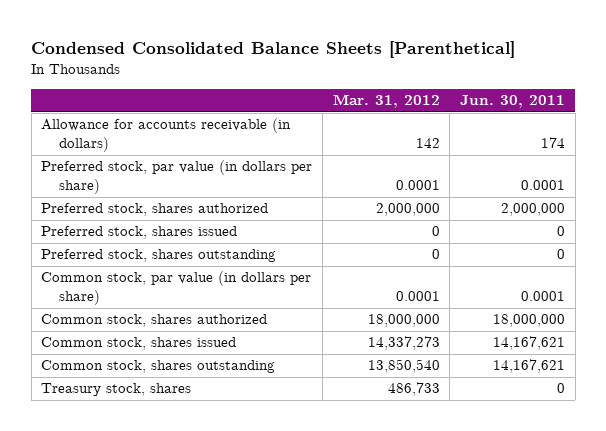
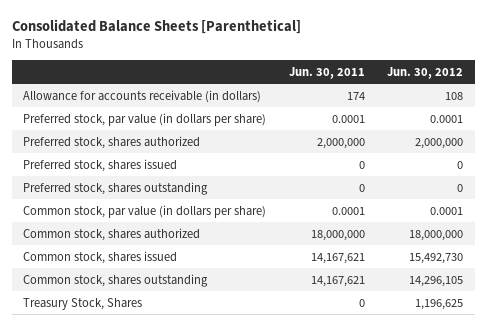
[31,41,516,59] Condensed Consolidated Balance Sheets [Parenthetical] -> [11,18,301,34] Consolidated Balance Sheets [Parenthetical]
[332,94,440,109] Mar. 31, 2012 -> none
none -> [387,66,464,79] Jun. 30, 2012
[41,383,192,397] Treasury stock, shares -> [22,297,142,310] Treasury Stock, Shares

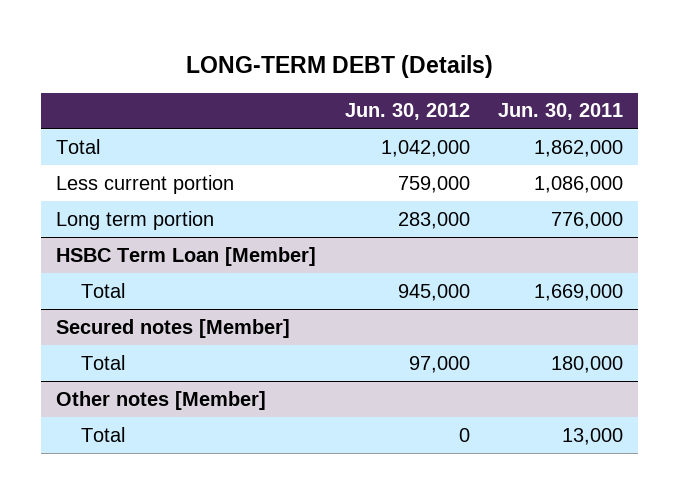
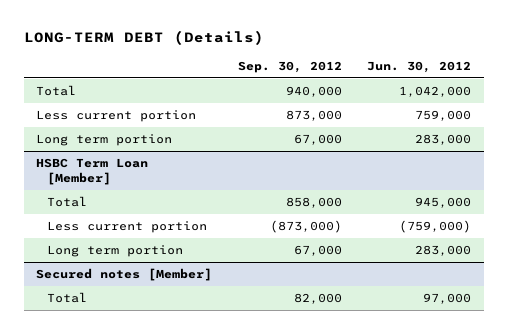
[498,103,624,121] Jun. 30, 2011 -> none
none -> [237,60,342,73] Sep. 30, 2012
none -> [47,221,208,234] Less current portion
none -> [47,245,184,258] Long term portion
[55,390,266,410] Other notes [Member] -> none
[80,426,125,442] Total -> none

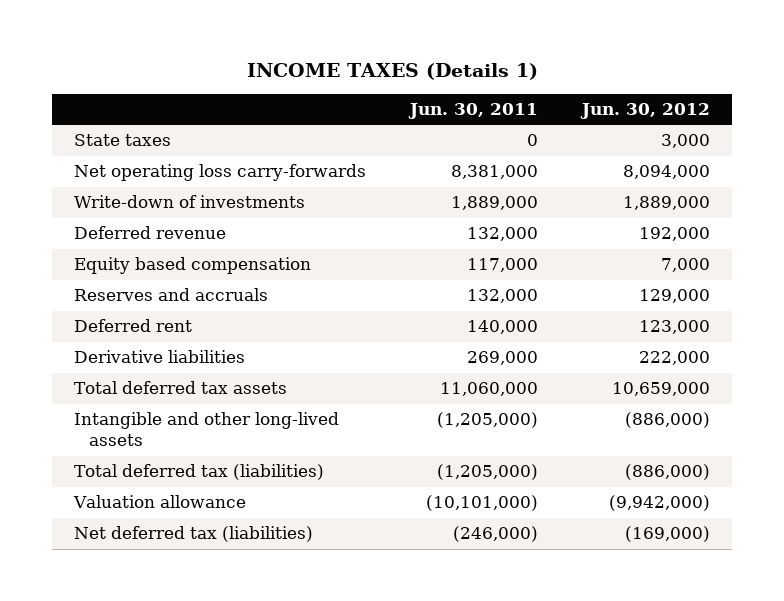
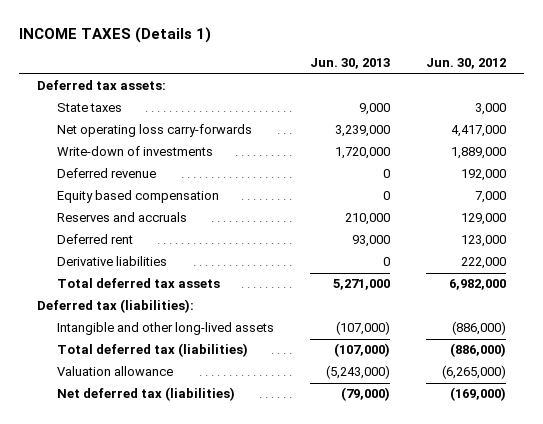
[407,102,538,119] Jun. 30, 2011 -> none
none -> [309,58,390,70] Jun. 30, 2013
none -> [37,80,167,91] Deferred tax assets:
[623,165,711,180] 8,094,000 -> [451,125,507,138] 4,417,000
[612,382,711,397] 10,659,000 -> [449,279,507,291] 6,982,000
none -> [37,299,195,314] Deferred tax (liabilities):
[609,495,711,512] (9,942,000) -> [442,365,507,380] (6,265,000)

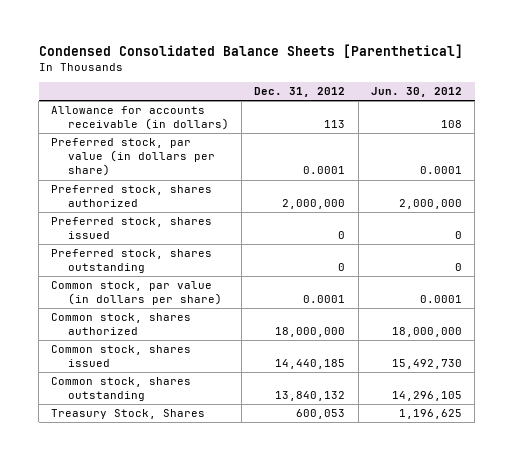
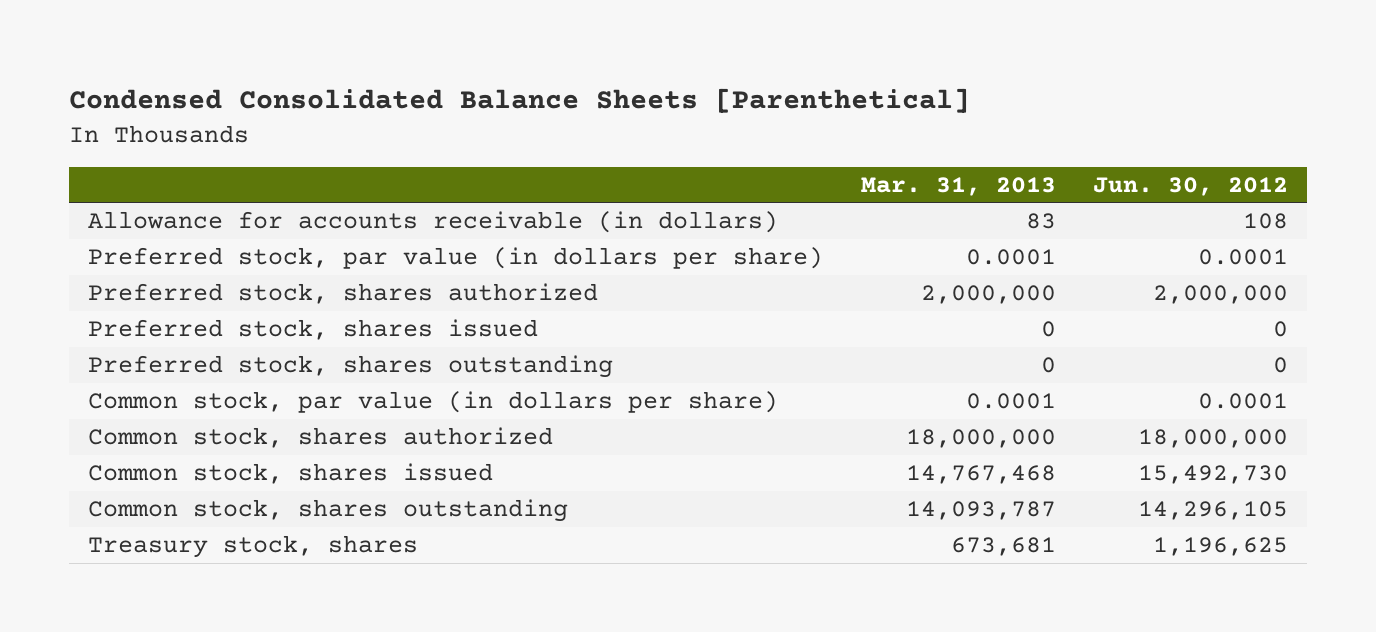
[254,86,346,97] Dec. 31, 2012 -> none
none -> [860,176,1056,196] Mar. 31, 2013
[51,409,206,420] Treasury Stock, Shares -> [88,535,419,559] Treasury stock, shares

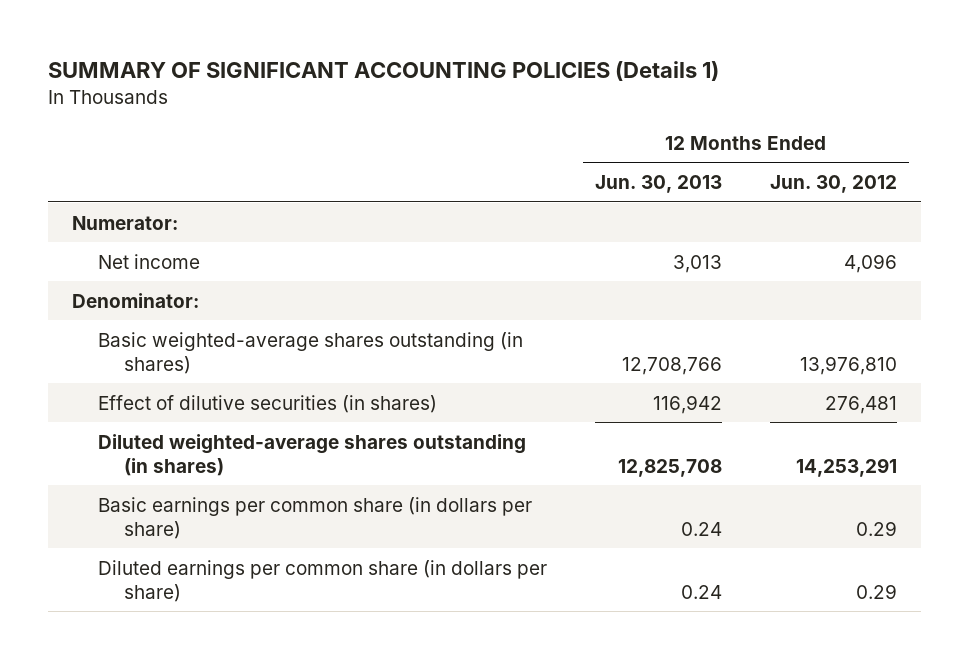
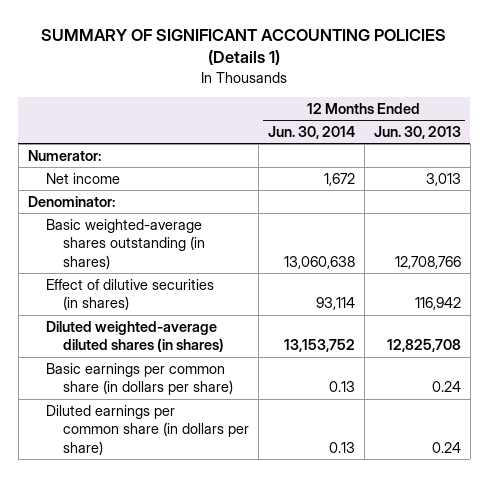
[770,175,898,194] Jun. 30, 2012 -> none
none -> [268,126,356,140] Jun. 30, 2014
[98,433,527,476] Diluted weighted-average shares outstanding (in shares) -> [45,320,225,353] Diluted weighted-average diluted shares (in shares)

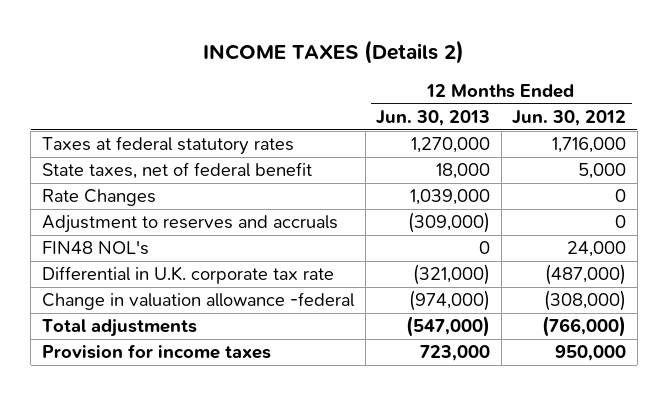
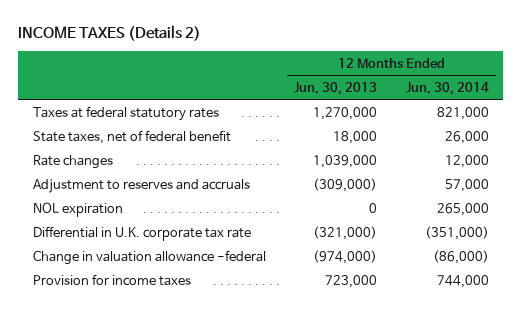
[512,109,627,126] Jun. 30, 2012 -> none
none -> [405,81,489,95] Jun. 30, 2014
[41,189,156,207] Rate Changes -> [32,154,113,169] Rate changes
[41,241,149,256] FIN48 NOL's -> [32,201,123,217] NOL expiration
[41,319,197,338] Total adjustments -> none

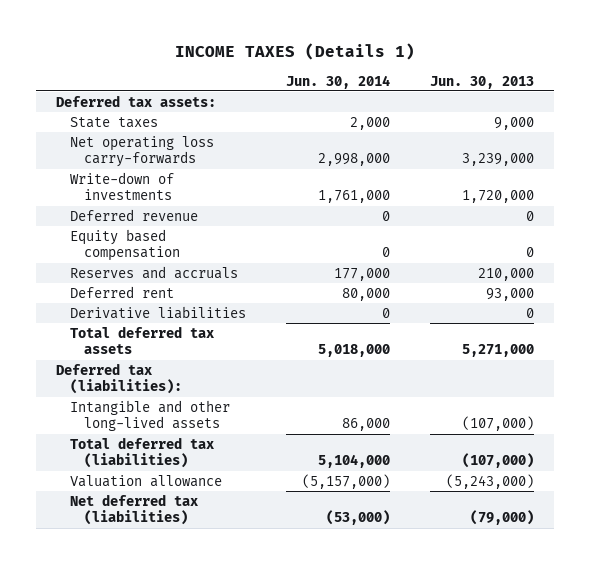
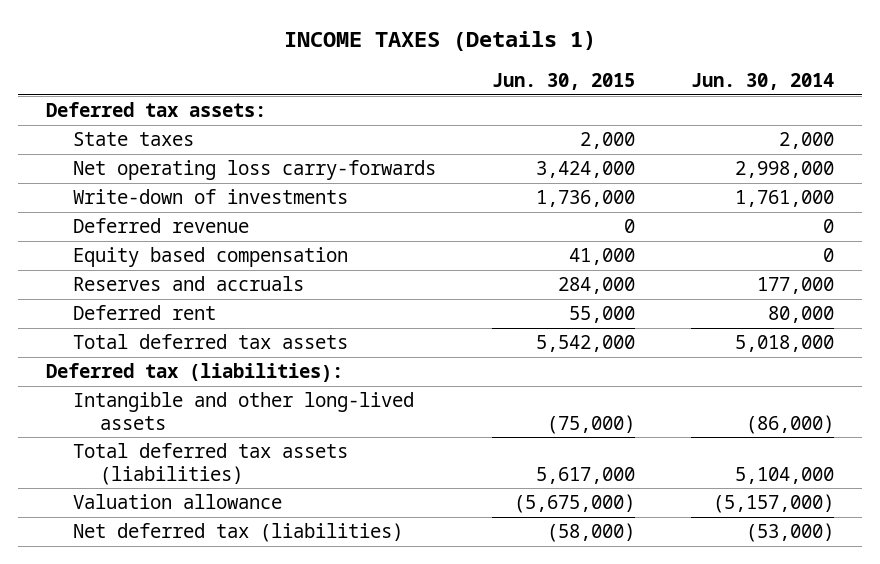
[429,75,534,89] Jun. 30, 2013 -> none
none -> [492,73,636,91] Jun. 30, 2015
[69,305,246,319] Derivative liabilities -> none
[341,418,390,432] 86,000 -> [746,414,835,434] (86,000)
[69,436,214,469] Total deferred tax (liabilities) -> [73,443,349,485] Total deferred tax assets (liabilities)

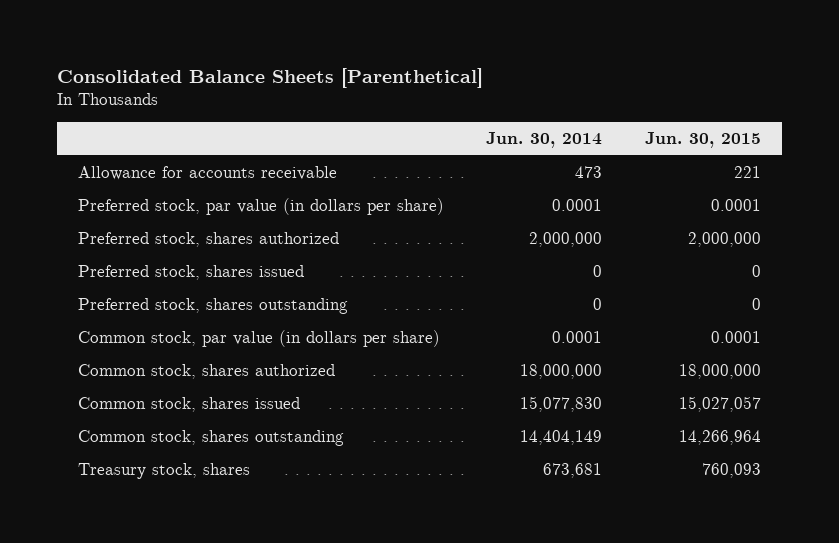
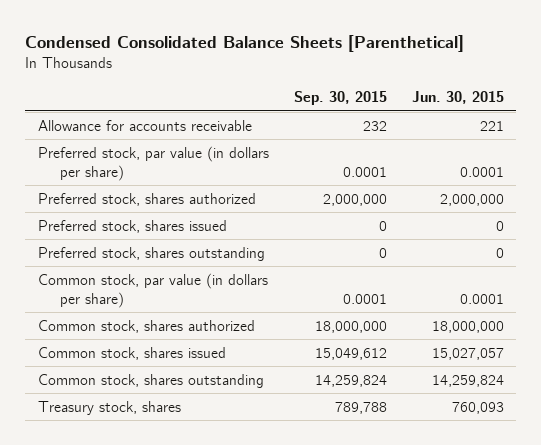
[56,67,483,88] Consolidated Balance Sheets [Parenthetical] -> [25,35,465,53] Condensed Consolidated Balance Sheets [Parenthetical]
[486,131,603,148] Jun. 30, 2014 -> none
none -> [293,91,387,106] Sep. 30, 2015
[678,430,761,446] 14,266,964 -> [431,374,504,387] 14,259,824

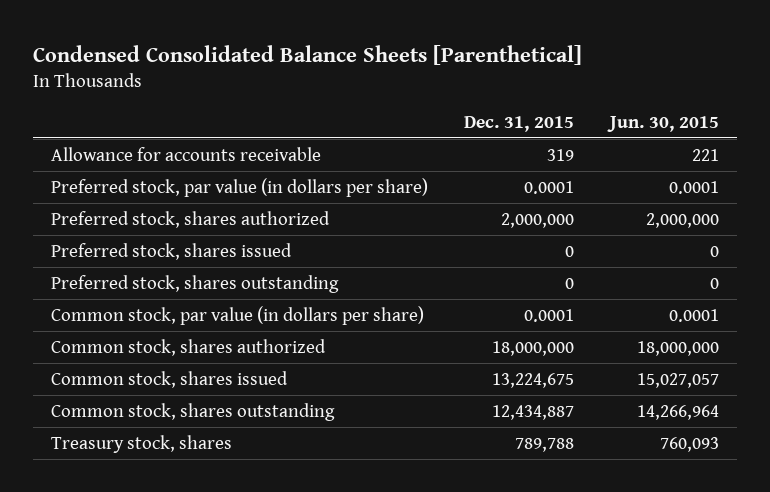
[293,91,387,106] Sep. 30, 2015 -> none
none -> [463,115,574,132] Dec. 31, 2015
[431,374,504,387] 14,259,824 -> [637,404,720,420] 14,266,964

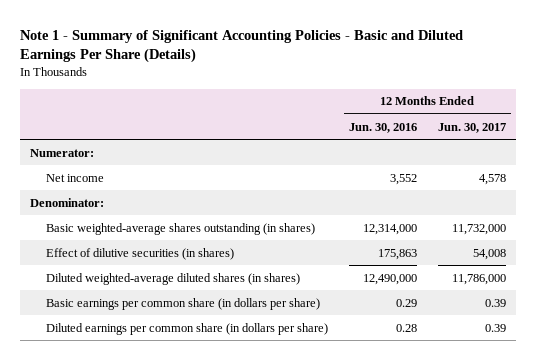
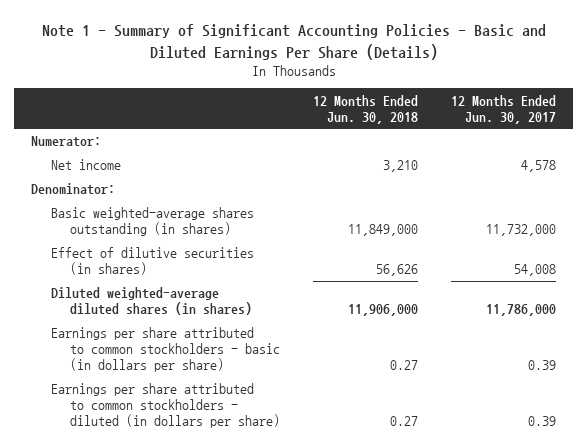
[348,122,417,133] Jun. 30, 2016 -> none
none -> [313,94,419,124] 12 Months Ended Jun. 30, 2018
[46,297,321,310] Basic earnings per common share (in dollars per share) -> [50,327,281,372] Earnings per share attributed to common stockholders - basic (in dollars per share)
[46,322,329,335] Diluted earnings per common share (in dollars per share) -> [50,383,281,428] Earnings per share attributed to common stockholders - diluted (in dollars per share)

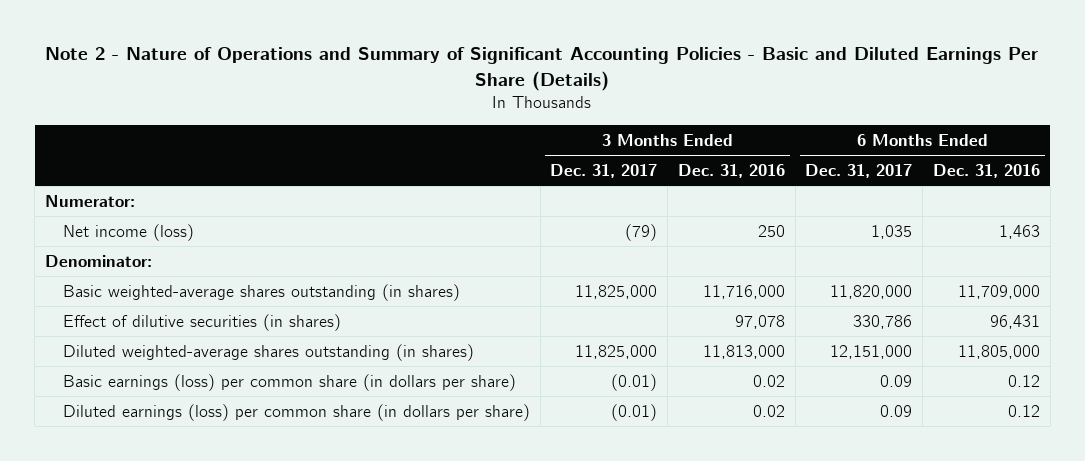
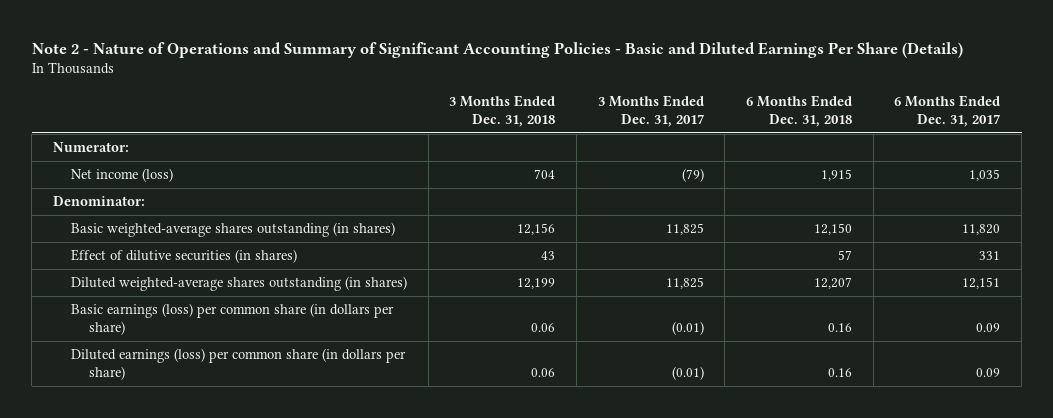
[677,164,785,179] Dec. 31, 2016 -> none
[932,164,1040,179] Dec. 31, 2016 -> none
none -> [449,95,556,128] 3 Months Ended Dec. 31, 2018
none -> [746,95,853,128] 6 Months Ended Dec. 31, 2018
[575,284,658,299] 11,825,000 -> [665,223,704,236] 11,825
[830,284,913,299] 11,820,000 -> [962,224,1001,236] 11,820
[853,314,913,329] 330,786 -> [979,251,1001,261] 331
[575,344,658,359] 11,825,000 -> [665,277,704,290] 11,825
[830,344,913,359] 12,151,000 -> [962,277,1001,290] 12,151

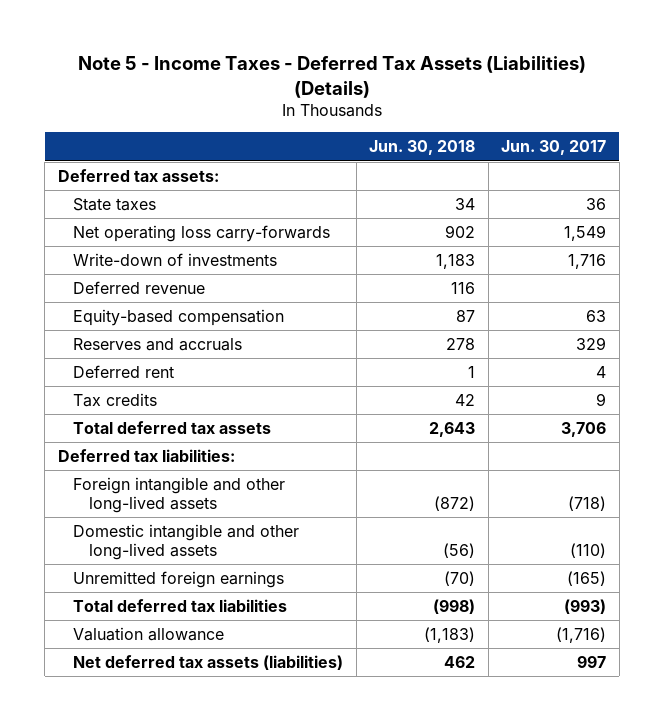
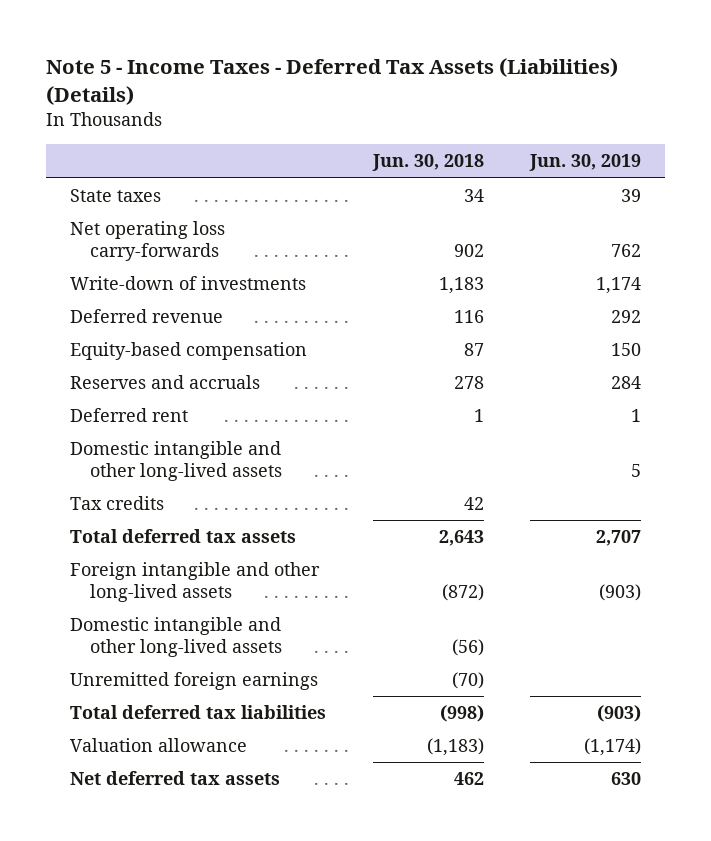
[501,140,607,156] Jun. 30, 2017 -> none
none -> [529,154,642,172] Jun. 30, 2019
[57,169,219,183] Deferred tax assets: -> none
none -> [69,441,282,482] Domestic intangible and other long-lived assets
[57,449,235,463] Deferred tax liabilities: -> none
[73,655,344,671] Net deferred tax assets (liabilities) -> [69,771,280,786] Net deferred tax assets

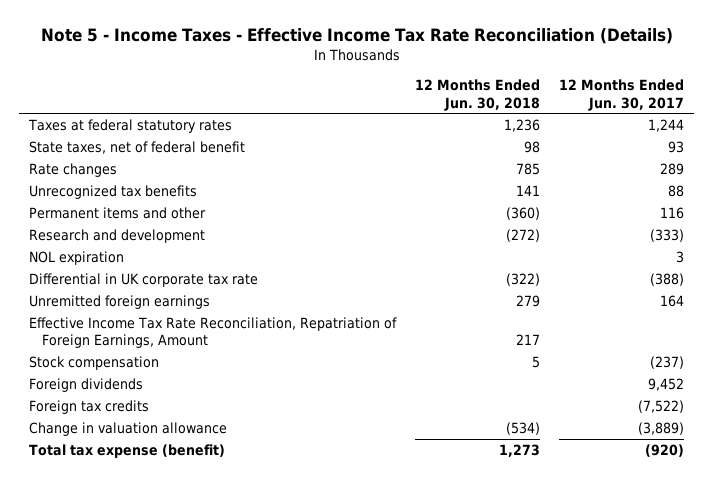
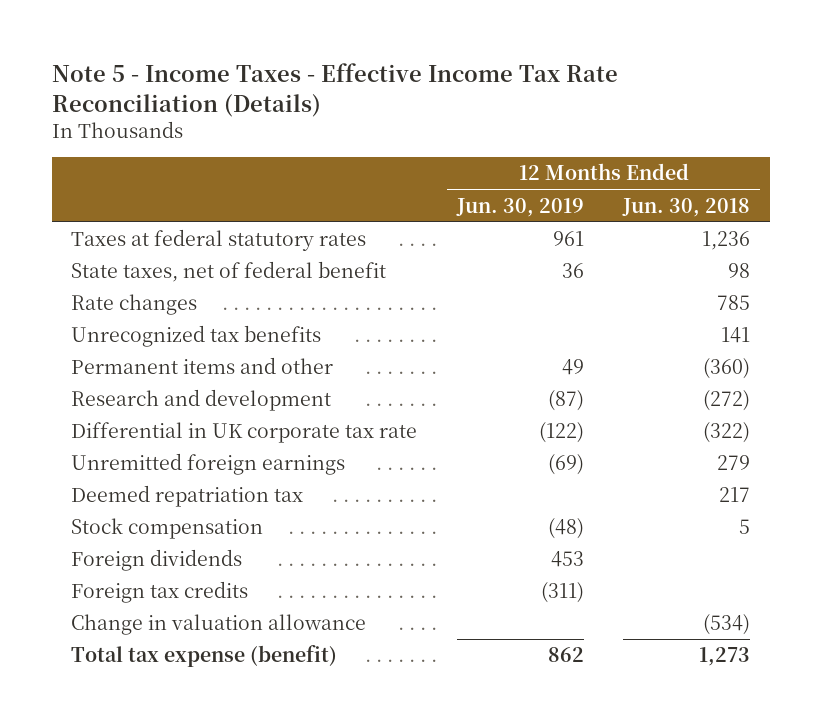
[559,79,685,111] 12 Months Ended Jun. 30, 2017 -> none
none -> [455,197,584,217] Jun. 30, 2019
[28,251,124,266] NOL expiration -> none
[28,317,397,349] Effective Income Tax Rate Reconciliation, Repatriation of Foreign Earnings, Amount -> [71,485,304,508] Deemed repatriation tax

